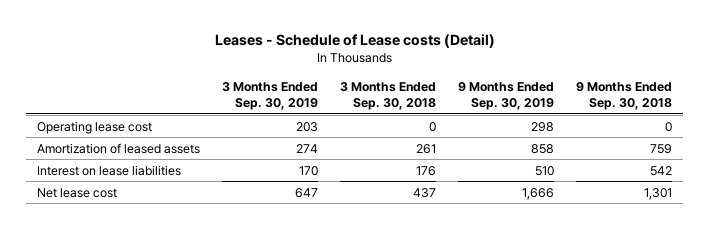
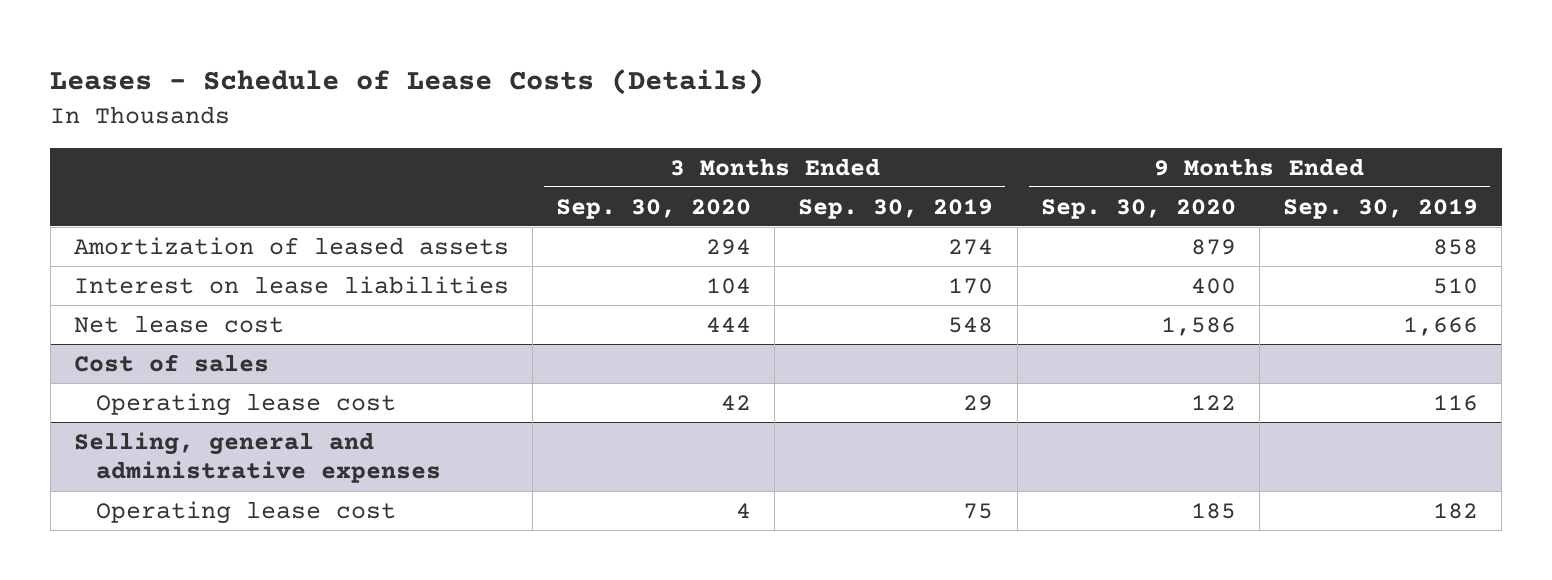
[214,34,495,49] Leases - Schedule of Lease costs (Detail) -> [50,68,765,95] Leases - Schedule of Lease Costs (Details)
[340,81,437,111] 3 Months Ended Sep. 30, 2018 -> none
[576,81,673,111] 9 Months Ended Sep. 30, 2018 -> none
none -> [556,198,752,219] Sep. 30, 2020
none -> [1040,198,1236,219] Sep. 30, 2020
[36,120,152,134] Operating lease cost -> none
[294,187,318,198] 647 -> [948,316,994,333] 548
none -> [73,353,269,372] Cost of sales
none -> [95,392,396,416] Operating lease cost
none -> [73,431,441,484] Selling, general and administrative expenses
none -> [95,500,396,524] Operating lease cost

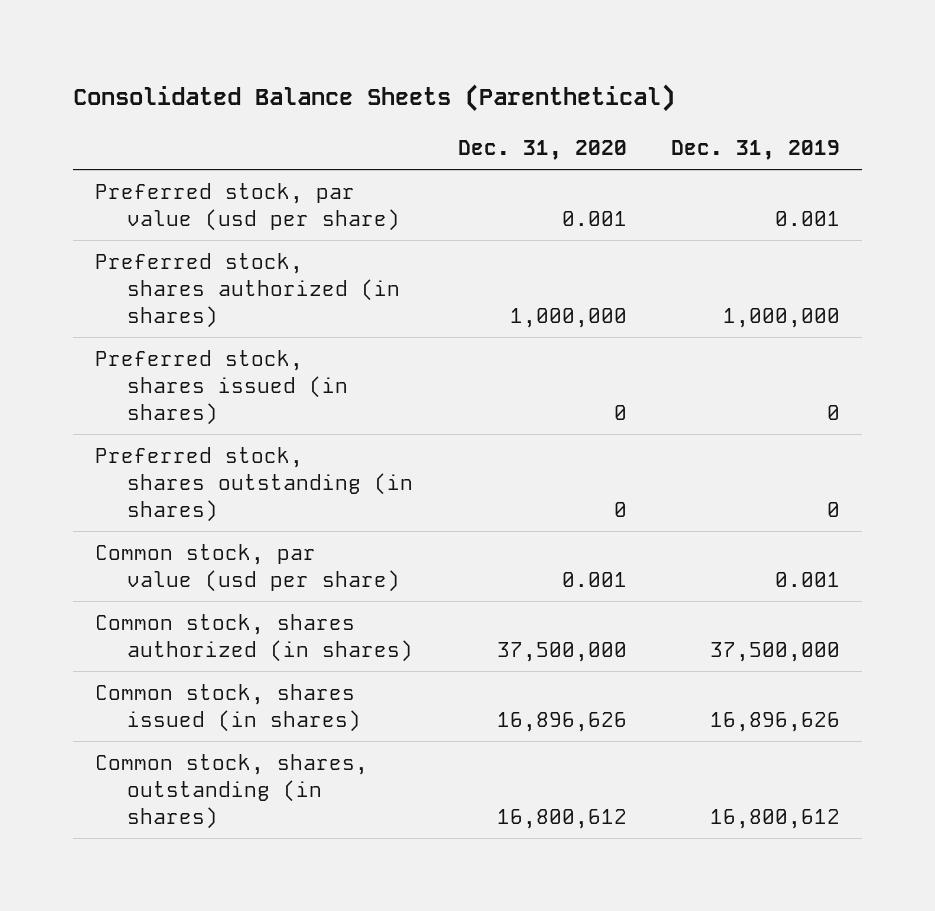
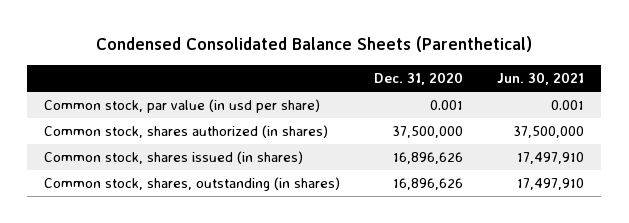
[72,84,675,113] Consolidated Balance Sheets (Parenthetical) -> [96,36,533,53] Condensed Consolidated Balance Sheets (Parenthetical)
[671,139,841,160] Dec. 31, 2019 -> none
none -> [497,71,585,85] Jun. 30, 2021
[95,182,401,231] Preferred stock, par value (usd per share) -> none
[95,252,401,329] Preferred stock, shares authorized (in shares) -> none
[95,349,349,426] Preferred stock, shares issued (in shares) -> none
[95,446,414,523] Preferred stock, shares outstanding (in shares) -> none
[95,543,401,592] Common stock, par value (usd per share) -> [44,99,321,114] Common stock, par value (in usd per share)
[496,809,627,830] 16,800,612 -> [393,178,464,191] 16,896,626

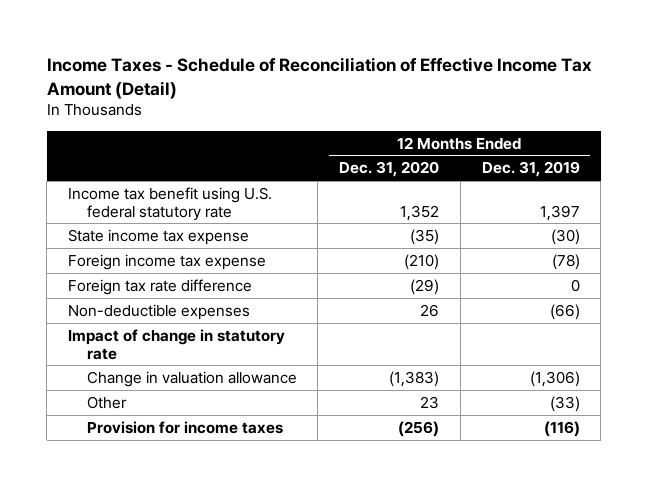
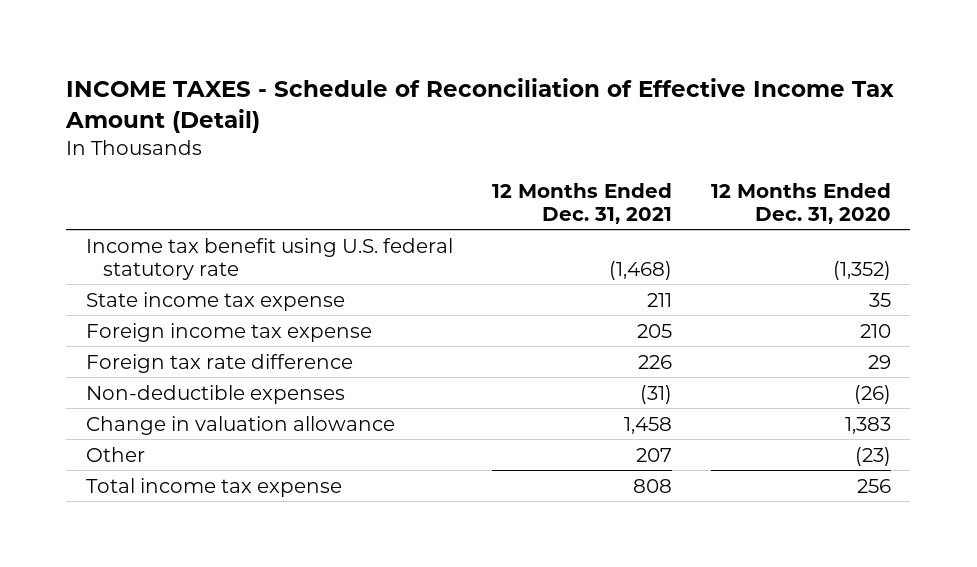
[46,56,592,99] Income Taxes - Schedule of Reconciliation of Effective Income Tax Amount (Detail) -> [65,78,895,134] INCOME TAXES - Schedule of Reconciliation of Effective Income Tax Amount (Detail)
[481,161,580,178] Dec. 31, 2019 -> none
none -> [491,182,672,224] 12 Months Ended Dec. 31, 2021
[67,328,285,360] Impact of change in statutory rate -> none
[400,204,440,221] 1,352 -> [832,260,891,280] (1,352)
[410,228,440,245] (35) -> [868,292,891,307] 35
[404,253,440,270] (210) -> [859,323,891,338] 210
[410,278,440,295] (29) -> [867,354,891,369] 29
[420,303,440,317] 26 -> [853,384,891,404] (26)
[389,370,440,387] (1,383) -> [844,416,891,434] 1,383
[420,395,440,409] 23 -> [854,446,891,466] (23)
[86,420,283,434] Provision for income taxes -> [85,477,342,497] Total income tax expense
[398,420,440,437] (256) -> [856,478,891,493] 256

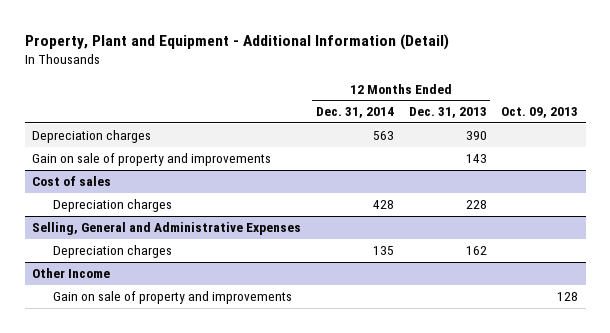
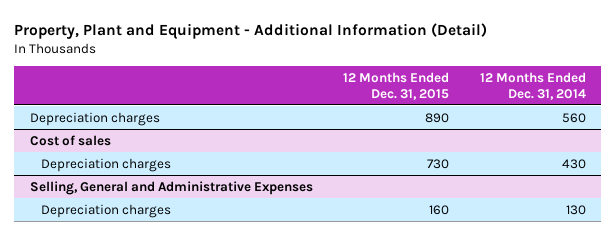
[408,107,487,119] Dec. 31, 2013 -> none
[501,107,579,119] Oct. 09, 2013 -> none
none -> [343,71,450,100] 12 Months Ended Dec. 31, 2015
[32,153,272,167] Gain on sale of property and improvements -> none
[372,131,394,141] 563 -> [561,112,586,123] 560
[372,200,394,210] 428 -> [561,158,586,169] 430
[32,268,111,279] Other Income -> none
[53,291,293,305] Gain on sale of property and improvements -> none
[372,246,394,256] 135 -> [565,204,586,215] 130

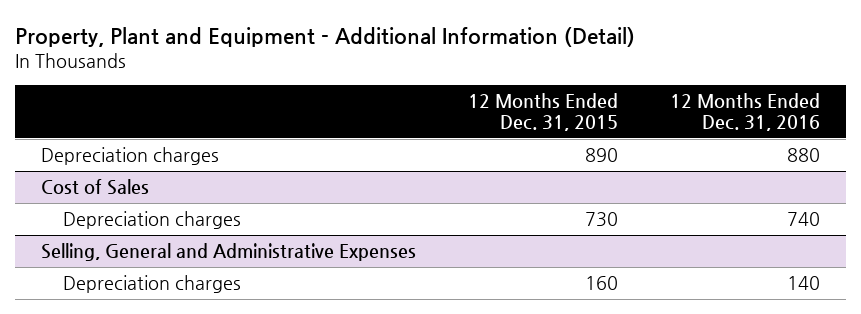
[479,71,586,100] 12 Months Ended Dec. 31, 2014 -> none
none -> [669,92,820,131] 12 Months Ended Dec. 31, 2016
[29,134,111,146] Cost of sales -> [41,179,150,196] Cost of Sales

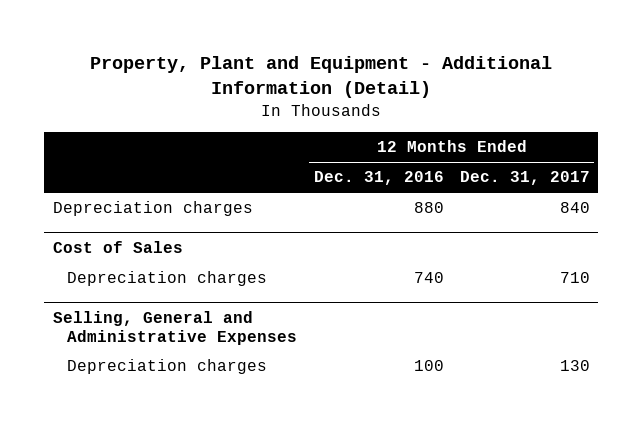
[468,92,619,131] 12 Months Ended Dec. 31, 2015 -> none
none -> [460,171,591,186] Dec. 31, 2017
[786,276,820,291] 140 -> [413,360,444,372] 100

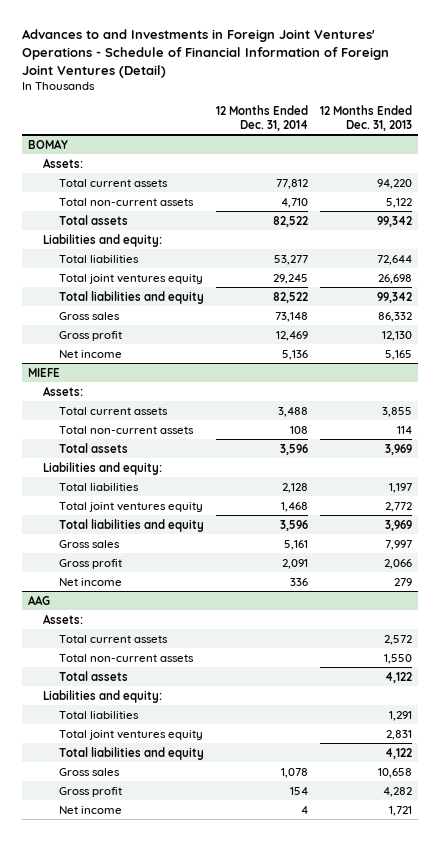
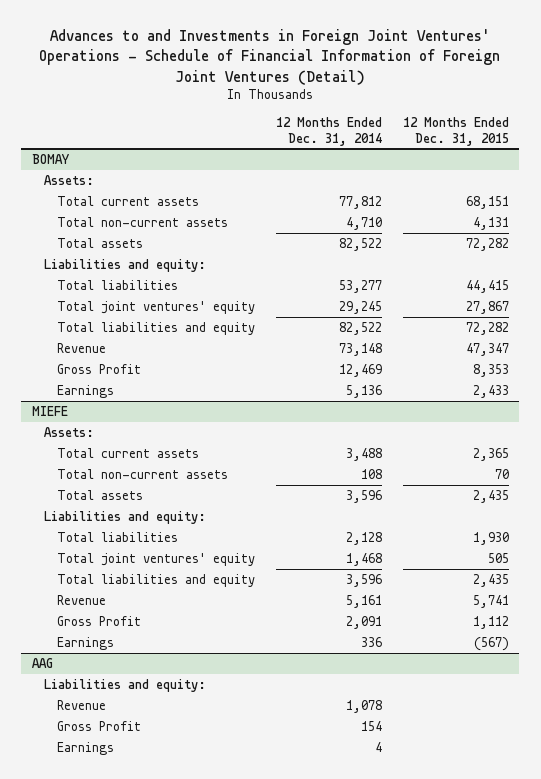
[320,104,413,131] 12 Months Ended Dec. 31, 2013 -> none
none -> [402,116,509,146] 12 Months Ended Dec. 31, 2015
[58,273,203,284] Total joint ventures equity -> [56,300,255,314] Total joint ventures' equity
[58,311,120,320] Gross sales -> [56,342,106,353] Revenue
[58,330,122,341] Gross profit -> [56,363,141,374] Gross Profit
[58,349,122,358] Net income -> [56,384,114,398] Earnings
[58,501,203,512] Total joint ventures equity -> [56,552,255,566] Total joint ventures' equity
[58,539,120,548] Gross sales -> [56,594,106,605] Revenue
[58,558,122,569] Gross profit -> [56,615,141,626] Gross Profit
[58,577,122,586] Net income -> [56,636,114,650] Earnings
[43,613,84,624] Assets: -> none
[58,634,168,643] Total current assets -> none
[58,653,194,662] Total non-current assets -> none
[58,670,128,681] Total assets -> none
[58,710,139,719] Total liabilities -> none
[58,729,203,740] Total joint ventures equity -> none
[58,746,204,760] Total liabilities and equity -> none
[58,767,120,776] Gross sales -> [56,699,106,710] Revenue
[58,786,122,797] Gross profit -> [56,720,141,731] Gross Profit
[58,805,122,814] Net income -> [56,741,114,755] Earnings

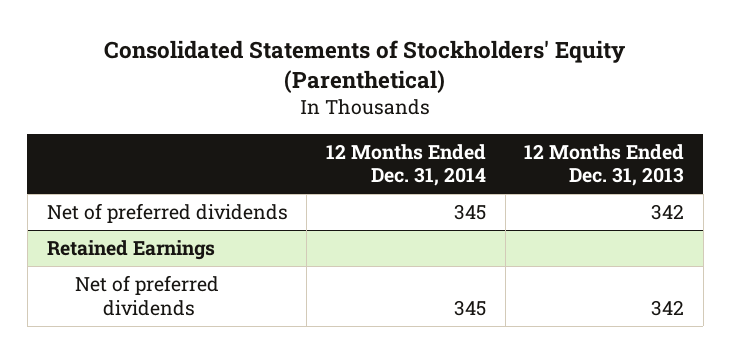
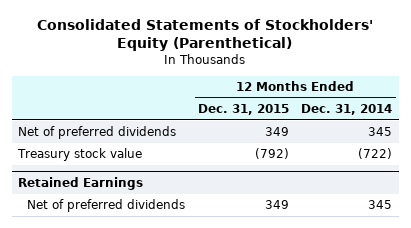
[524,143,685,187] 12 Months Ended Dec. 31, 2013 -> none
none -> [197,103,289,115] Dec. 31, 2015
none -> [17,148,143,162] Treasury stock value

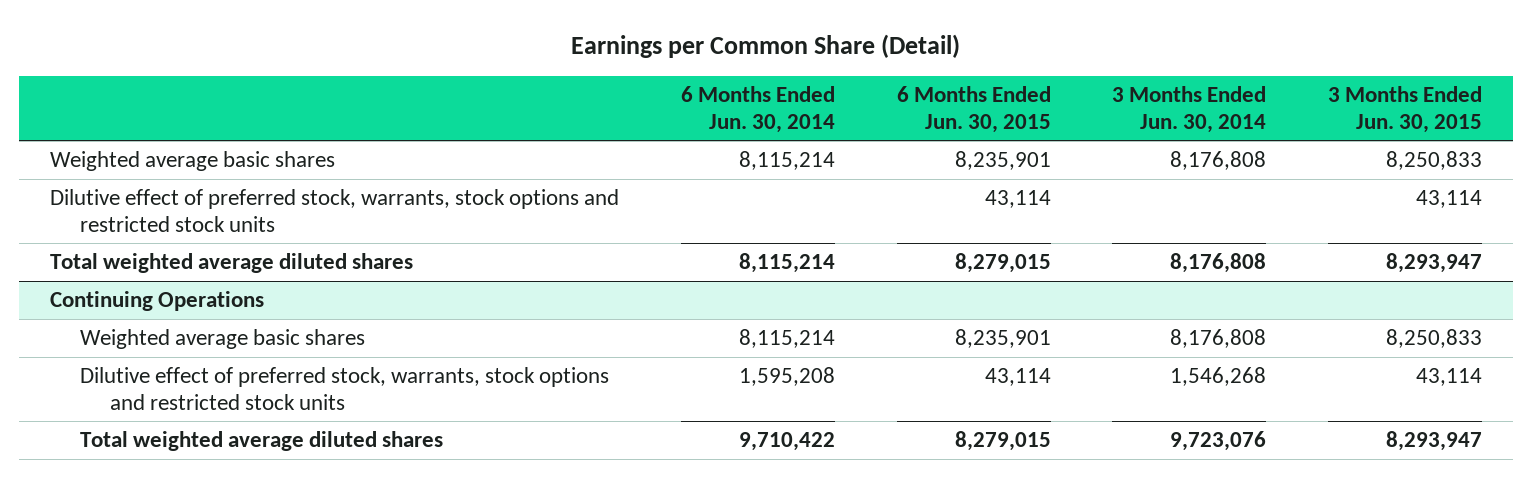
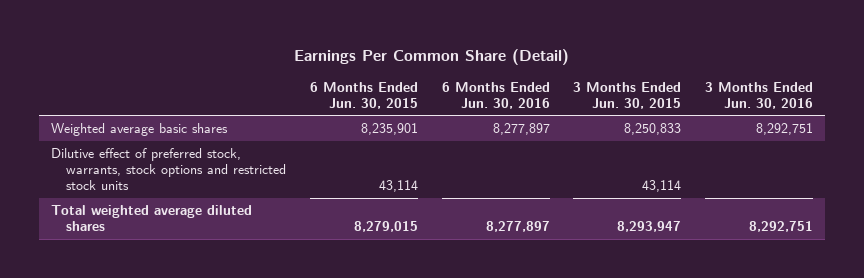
[571,33,961,58] Earnings per Common Share (Detail) -> [293,48,569,65] Earnings Per Common Share (Detail)
[680,86,835,133] 6 Months Ended Jun. 30, 2014 -> none
[1112,86,1267,133] 3 Months Ended Jun. 30, 2014 -> none
none -> [441,81,550,109] 6 Months Ended Jun. 30, 2016
none -> [704,81,813,109] 3 Months Ended Jun. 30, 2016
[49,291,264,312] Continuing Operations -> none
[79,329,365,350] Weighted average basic shares -> none
[79,367,609,410] Dilutive effect of preferred stock, warrants, stock options and restricted stock units -> none
[79,431,443,452] Total weighted average diluted shares -> none

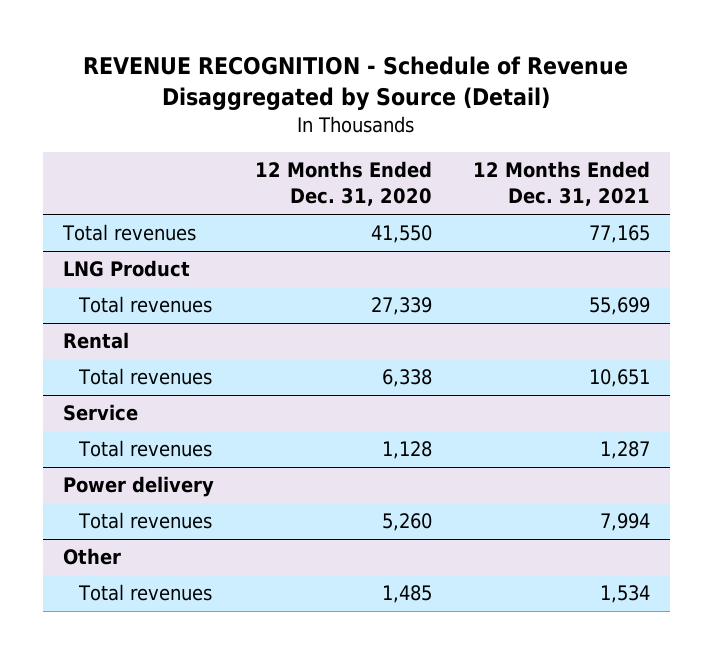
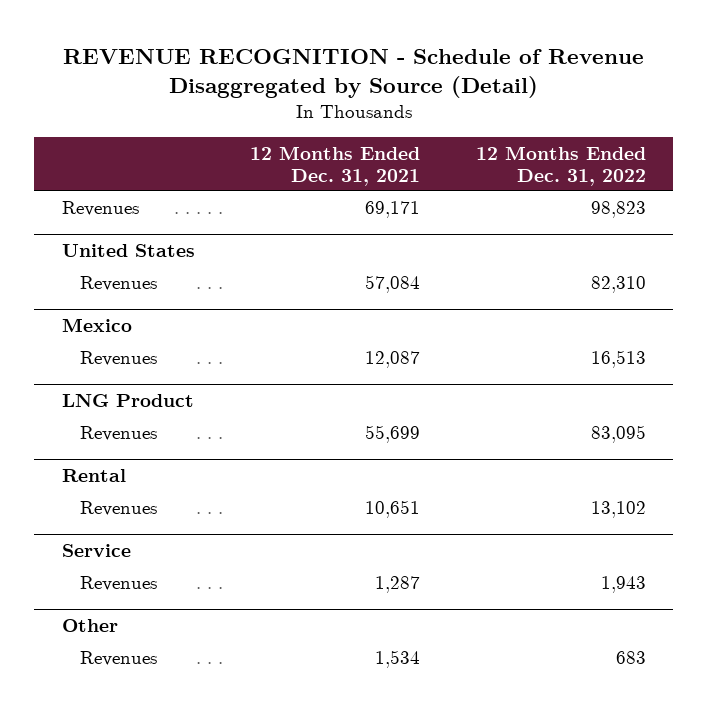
[254,161,432,207] 12 Months Ended Dec. 31, 2020 -> none
none -> [475,145,646,186] 12 Months Ended Dec. 31, 2022
[61,224,196,242] Total revenues -> [61,201,139,217] Revenues
[588,225,650,244] 77,165 -> [365,201,421,219] 69,171
none -> [61,244,195,258] United States
none -> [80,276,158,292] Revenues
none -> [61,318,132,333] Mexico
none -> [80,351,158,367] Revenues
[78,296,213,314] Total revenues -> [80,426,158,442] Revenues
[78,368,213,386] Total revenues -> [80,501,158,517] Revenues
[62,476,214,498] Power delivery -> none
[78,512,213,530] Total revenues -> none
[78,440,213,458] Total revenues -> [80,576,158,592] Revenues
[78,584,213,602] Total revenues -> [80,651,158,667] Revenues

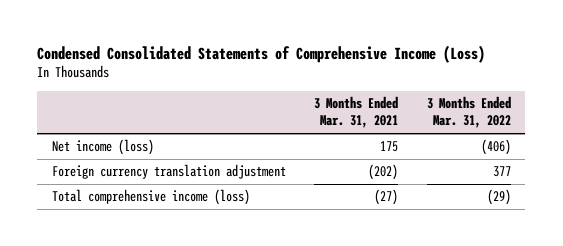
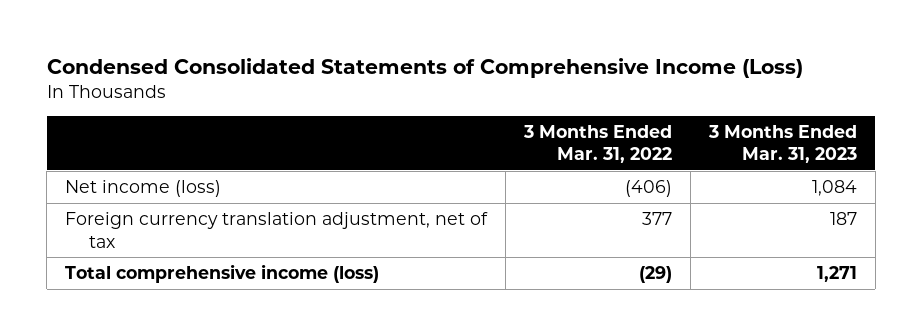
[314,96,399,129] 3 Months Ended Mar. 31, 2021 -> none
none -> [707,124,857,164] 3 Months Ended Mar. 31, 2023
[51,164,286,180] Foreign currency translation adjustment -> [65,211,489,248] Foreign currency translation adjustment, net of tax

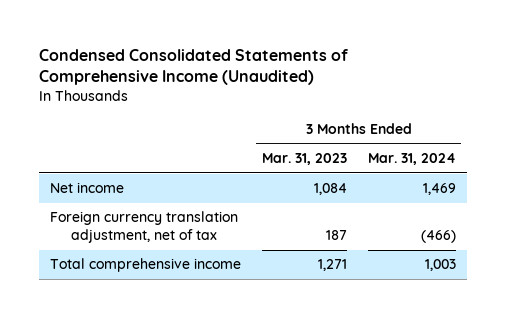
[46,58,803,79] Condensed Consolidated Statements of Comprehensive Income (Loss) -> [38,48,348,86] Condensed Consolidated Statements of Comprehensive Income (Unaudited)
[523,124,673,164] 3 Months Ended Mar. 31, 2022 -> none
none -> [367,153,456,166] Mar. 31, 2024
[65,179,222,197] Net income (loss) -> [49,182,124,194] Net income
[65,263,380,283] Total comprehensive income (loss) -> [49,258,241,273] Total comprehensive income

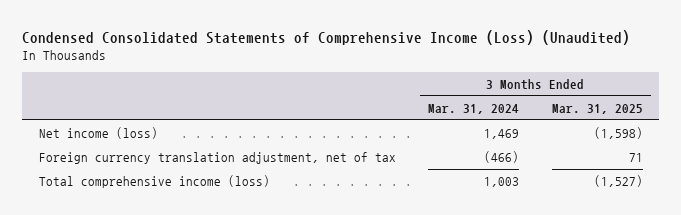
[38,48,348,86] Condensed Consolidated Statements of Comprehensive Income (Unaudited) -> [22,30,631,46] Condensed Consolidated Statements of Comprehensive Income (Loss) (Unaudited)
[261,153,347,166] Mar. 31, 2023 -> none
none -> [551,103,643,114] Mar. 31, 2025
[49,182,124,194] Net income -> [38,127,158,140] Net income (loss)
[49,258,241,273] Total comprehensive income -> [38,175,270,189] Total comprehensive income (loss)

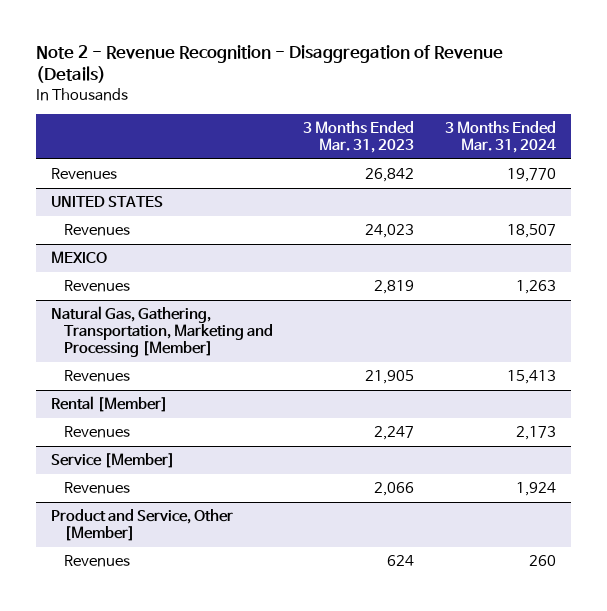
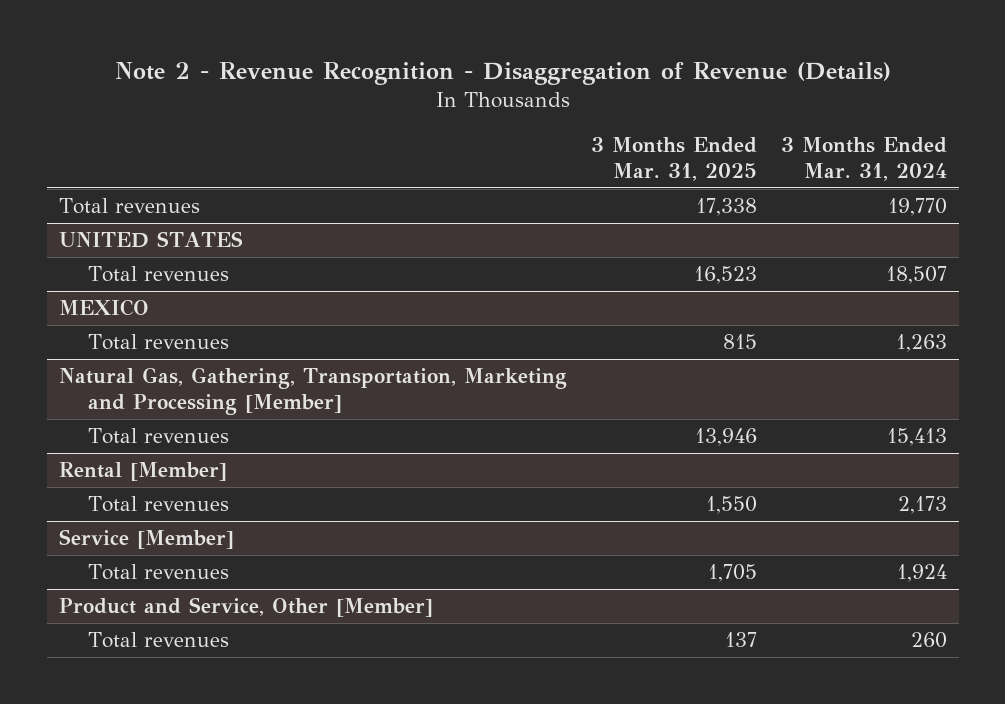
[303,121,415,154] 3 Months Ended Mar. 31, 2023 -> none
none -> [590,137,757,182] 3 Months Ended Mar. 31, 2025
[50,168,117,181] Revenues -> [58,198,200,215] Total revenues
[63,224,130,237] Revenues -> [87,266,229,283] Total revenues
[63,280,130,293] Revenues -> [87,334,229,351] Total revenues
[63,370,130,383] Revenues -> [87,428,229,445] Total revenues
[63,426,130,439] Revenues -> [87,496,229,513] Total revenues
[63,482,130,495] Revenues -> [87,564,229,581] Total revenues
[63,555,130,568] Revenues -> [87,632,229,649] Total revenues

